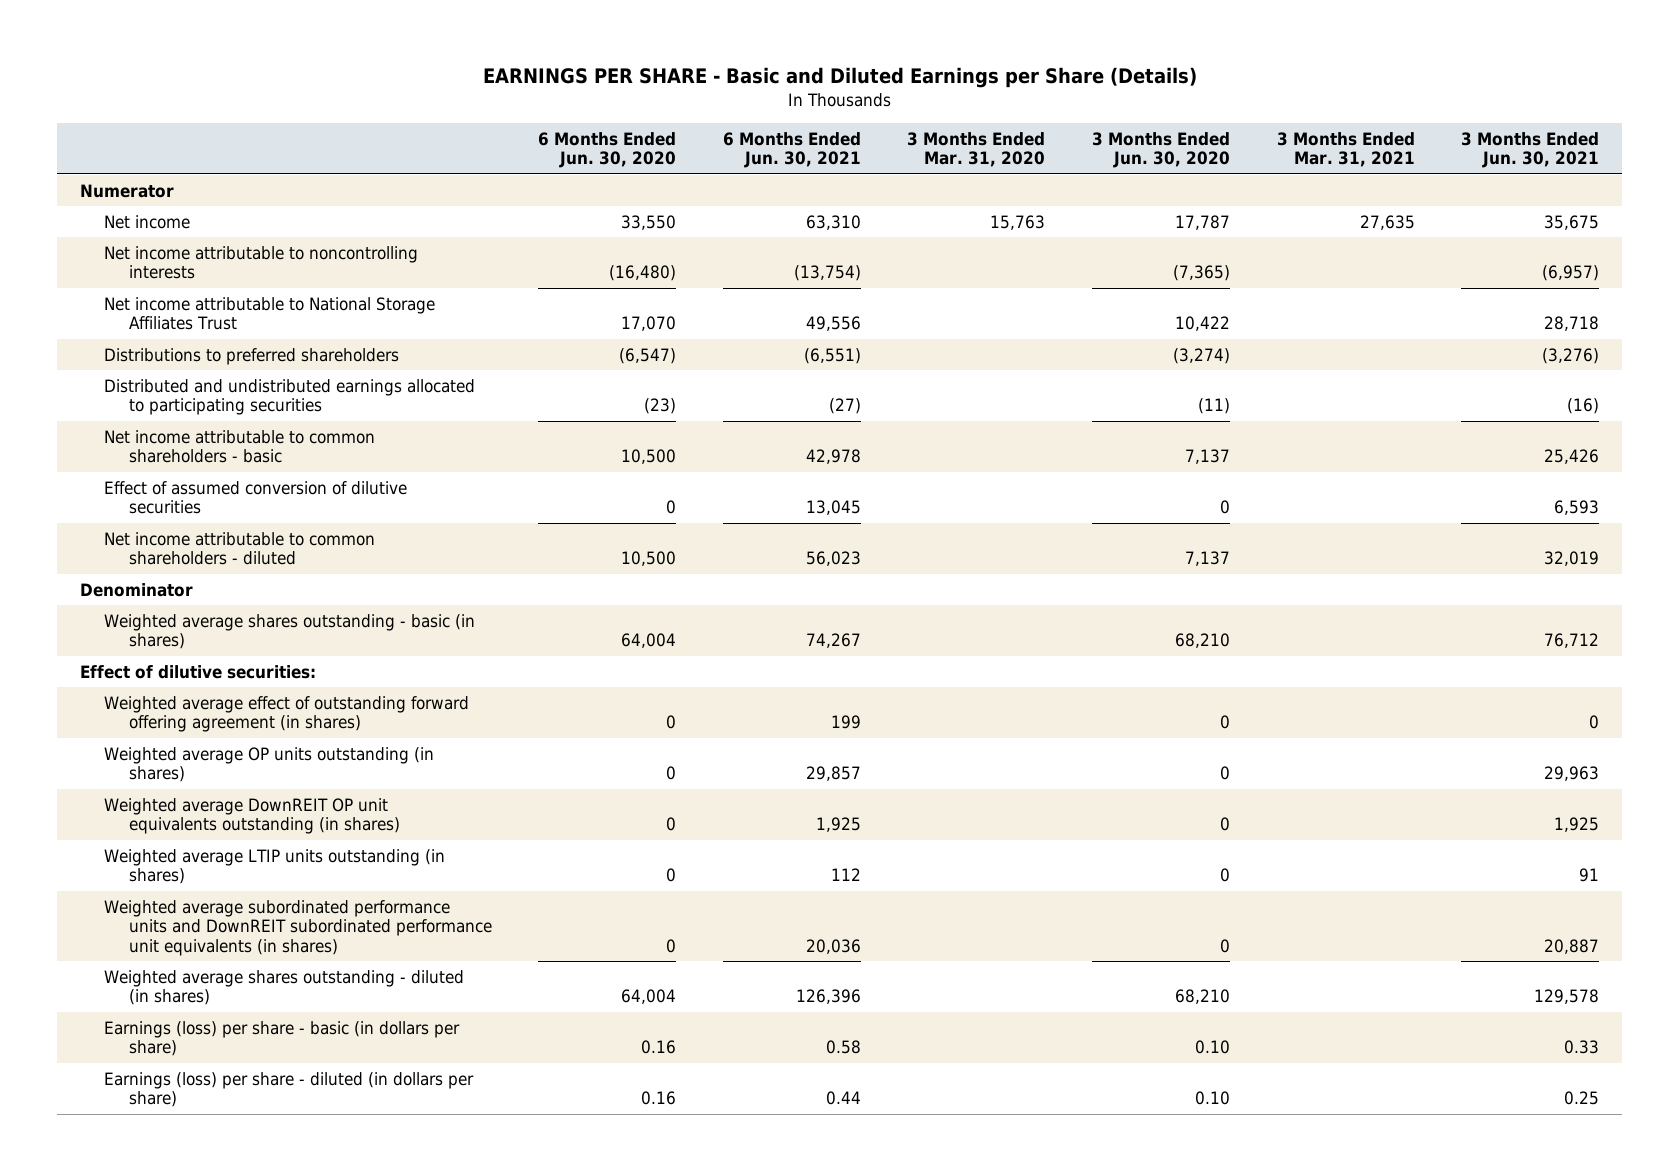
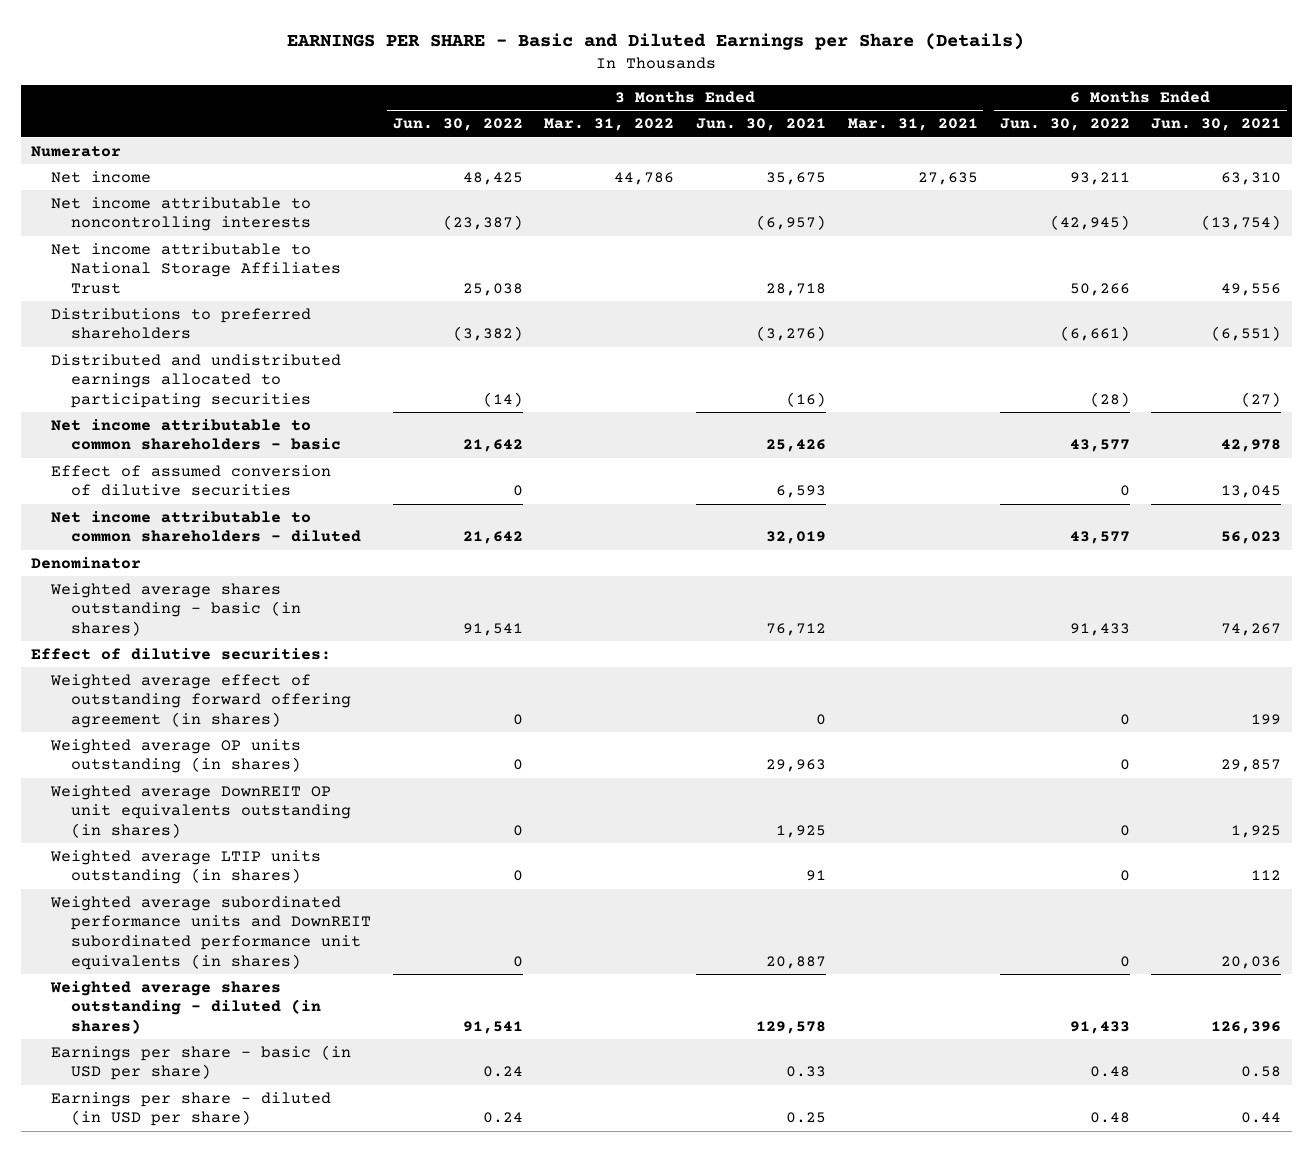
[538,131,677,169] 6 Months Ended Jun. 30, 2020 -> none
[907,131,1046,168] 3 Months Ended Mar. 31, 2020 -> none
[1092,131,1231,169] 3 Months Ended Jun. 30, 2020 -> none
none -> [392,118,523,132] Jun. 30, 2022
none -> [544,118,675,132] Mar. 31, 2022
none -> [999,118,1130,132] Jun. 30, 2022
[104,1020,461,1057] Earnings (loss) per share - basic (in dollars per share) -> [51,1044,352,1081] Earnings per share - basic (in USD per share)
[104,1071,475,1108] Earnings (loss) per share - diluted (in dollars per share) -> [51,1091,332,1127] Earnings per share - diluted (in USD per share)

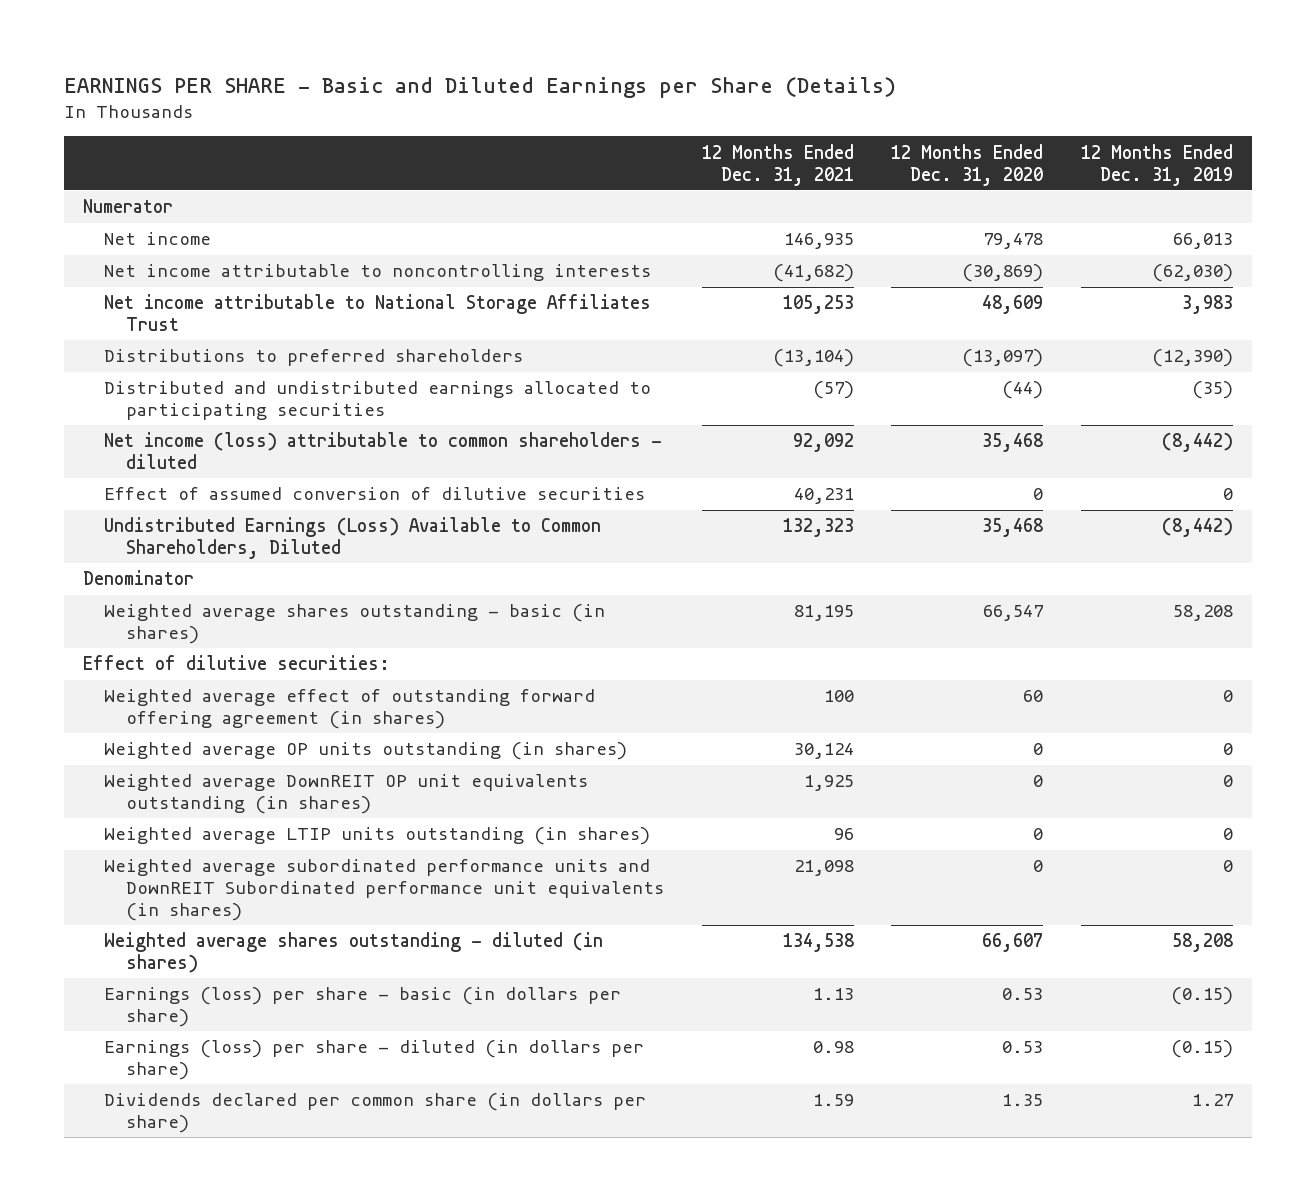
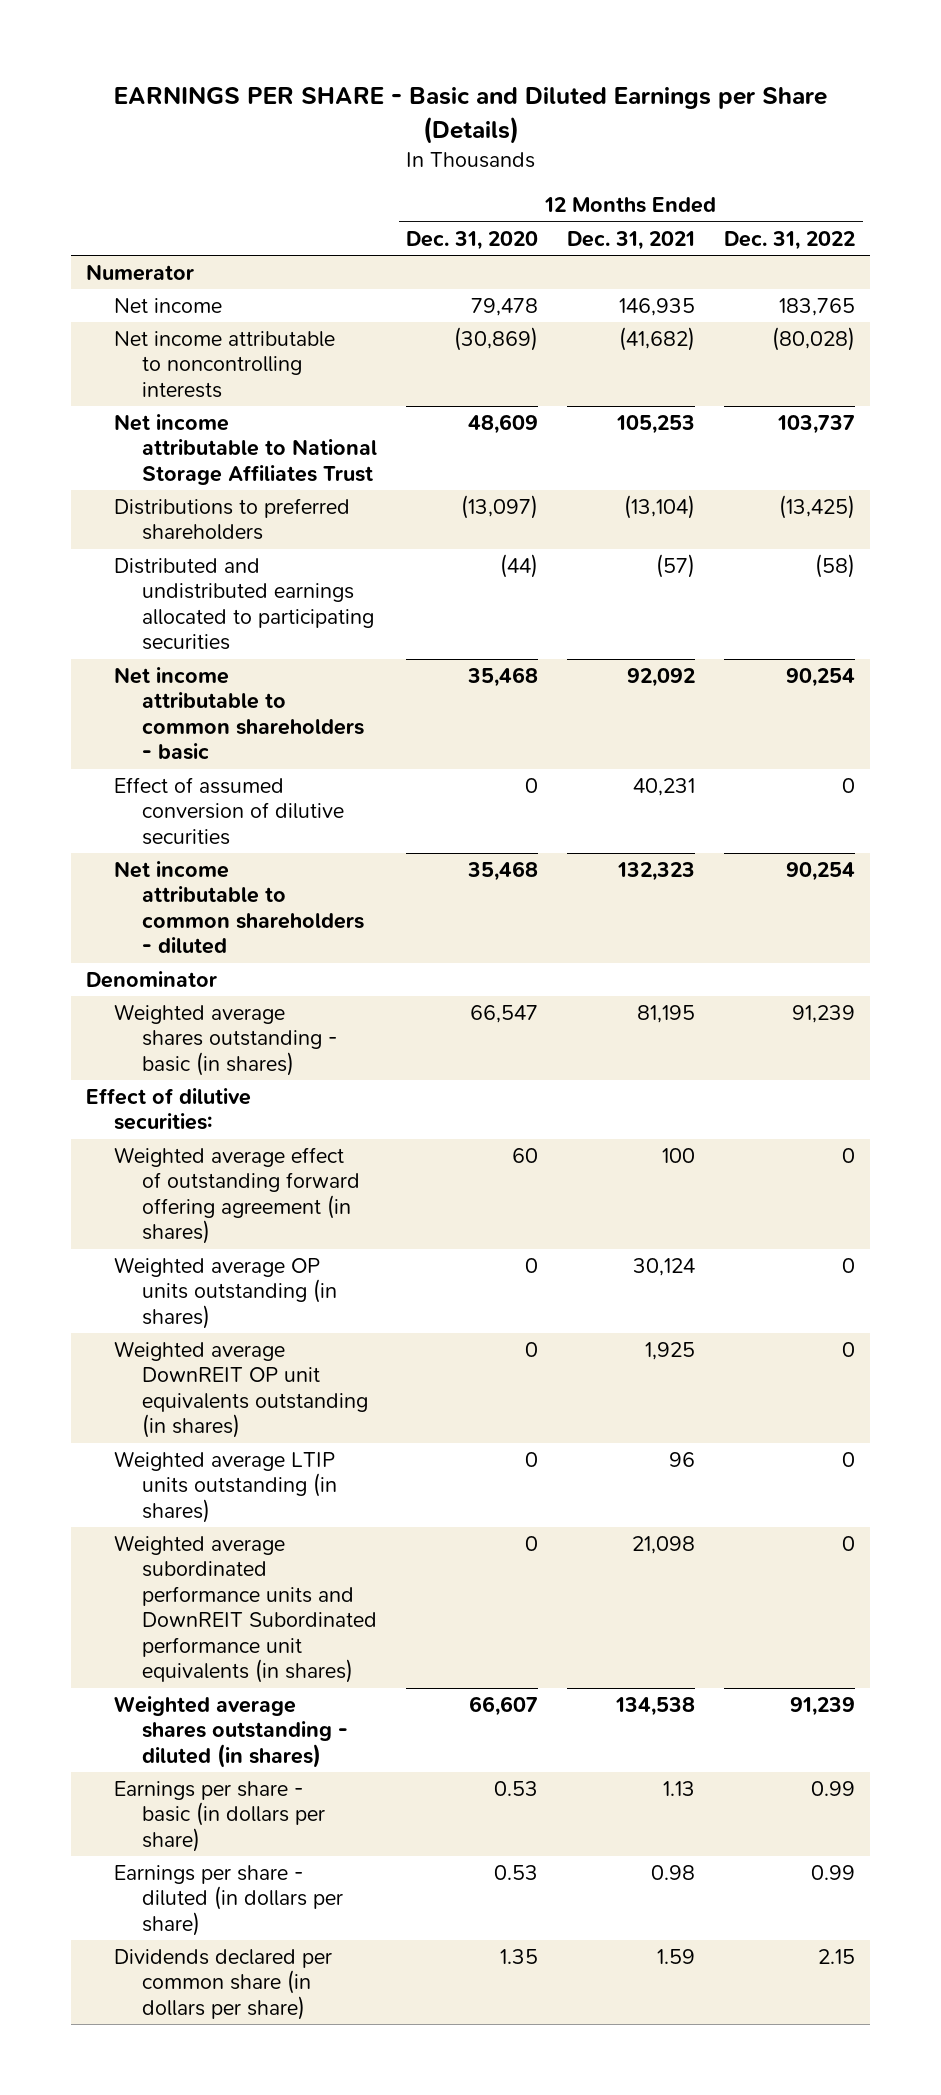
[1081,143,1234,186] 12 Months Ended Dec. 31, 2019 -> none
none -> [724,230,856,250] Dec. 31, 2022
[104,432,663,470] Net income (loss) attributable to common shareholders - diluted -> [113,667,365,761] Net income attributable to common shareholders - basic
[104,517,602,560] Undistributed Earnings (Loss) Available to Common Shareholders, Diluted -> [113,861,365,955] Net income attributable to common shareholders - diluted
[104,987,622,1028] Earnings (loss) per share - basic (in dollars per share) -> [113,1781,326,1852] Earnings per share - basic (in dollars per share)
[104,1040,645,1081] Earnings (loss) per share - diluted (in dollars per share) -> [113,1865,344,1936] Earnings per share - diluted (in dollars per share)

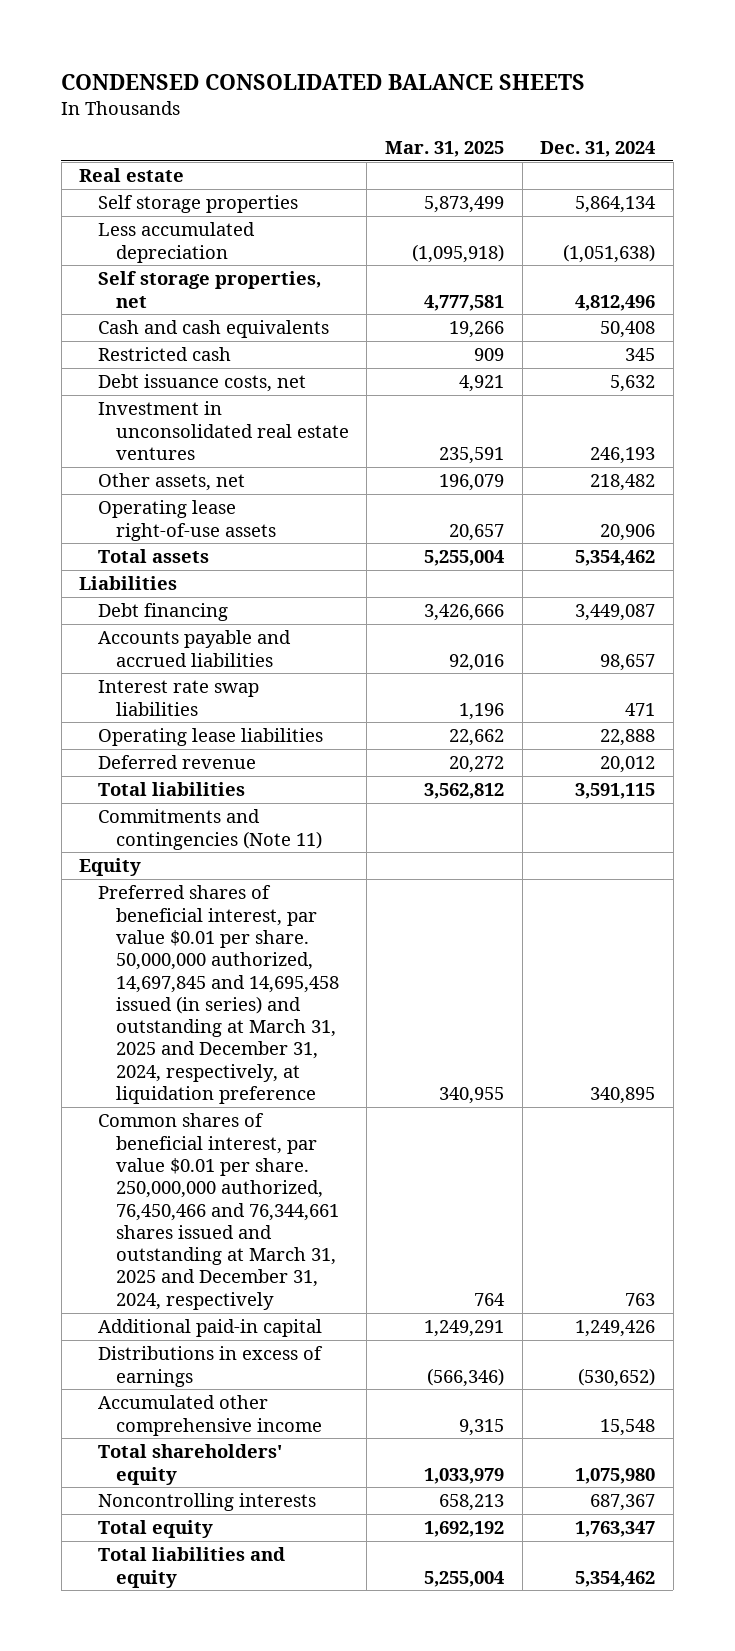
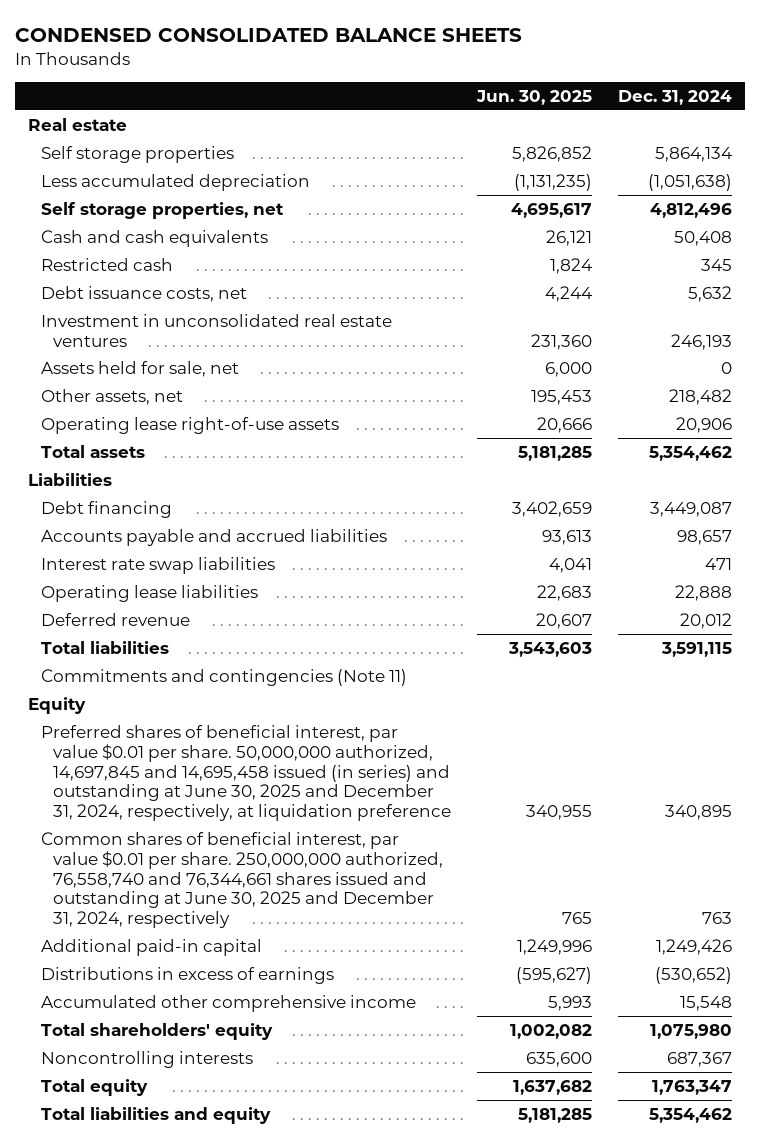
[385,140,505,157] Mar. 31, 2025 -> none
none -> [476,89,593,105] Jun. 30, 2025
none -> [40,360,239,377] Assets held for sale, net
[97,885,339,1105] Preferred shares of beneficial interest, par value $0.01 per share. 50,000,000 authorized, 14,697,845 and 14,695,458 issued (in series) and outstanding at March 31, 2025 and December 31, 2024, respectively, at liquidation preference -> [40,724,452,822] Preferred shares of beneficial interest, par value $0.01 per share. 50,000,000 authorized, 14,697,845 and 14,695,458 issued (in series) and outstanding at June 30, 2025 and December 31, 2024, respectively, at liquidation preference
[97,1113,339,1310] Common shares of beneficial interest, par value $0.01 per share. 250,000,000 authorized, 76,450,466 and 76,344,661 shares issued and outstanding at March 31, 2025 and December 31, 2024, respectively -> [40,831,444,929] Common shares of beneficial interest, par value $0.01 per share. 250,000,000 authorized, 76,558,740 and 76,344,661 shares issued and outstanding at June 30, 2025 and December 31, 2024, respectively

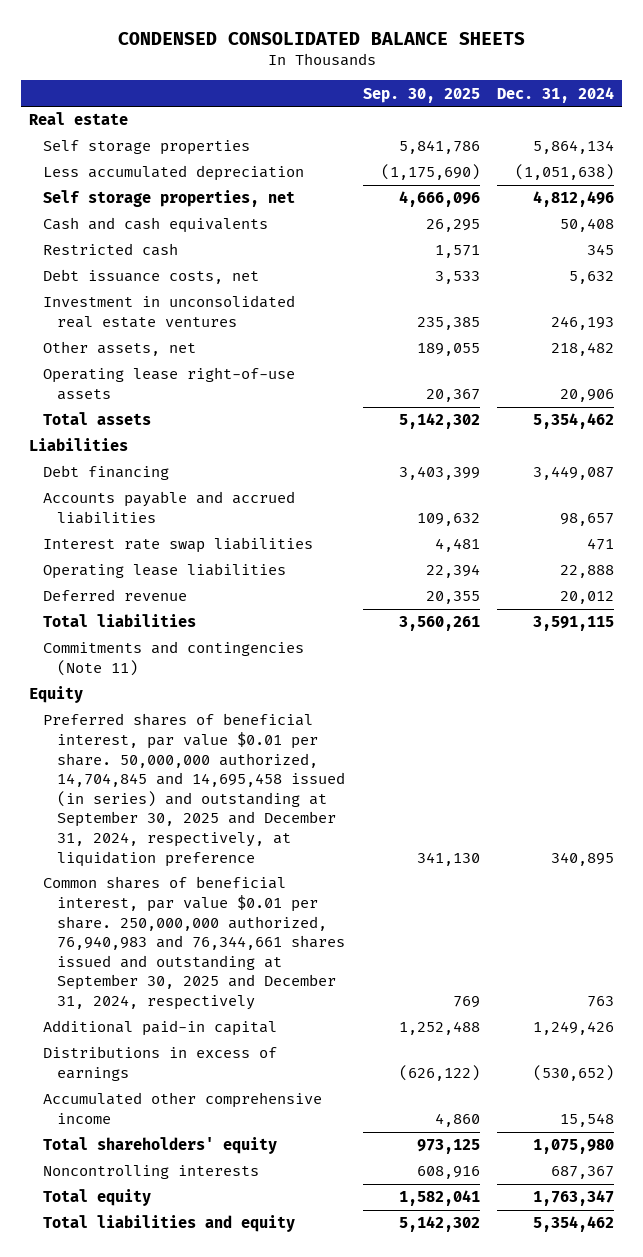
[476,89,593,105] Jun. 30, 2025 -> none
none -> [362,87,480,103] Sep. 30, 2025
[40,360,239,377] Assets held for sale, net -> none
[40,724,452,822] Preferred shares of beneficial interest, par value $0.01 per share. 50,000,000 authorized, 14,697,845 and 14,695,458 issued (in series) and outstanding at June 30, 2025 and December 31, 2024, respectively, at liquidation preference -> [43,713,346,867] Preferred shares of beneficial interest, par value $0.01 per share. 50,000,000 authorized, 14,704,845 and 14,695,458 issued (in series) and outstanding at September 30, 2025 and December 31, 2024, respectively, at liquidation preference
[40,831,444,929] Common shares of beneficial interest, par value $0.01 per share. 250,000,000 authorized, 76,558,740 and 76,344,661 shares issued and outstanding at June 30, 2025 and December 31, 2024, respectively -> [43,876,346,1011] Common shares of beneficial interest, par value $0.01 per share. 250,000,000 authorized, 76,940,983 and 76,344,661 shares issued and outstanding at September 30, 2025 and December 31, 2024, respectively

